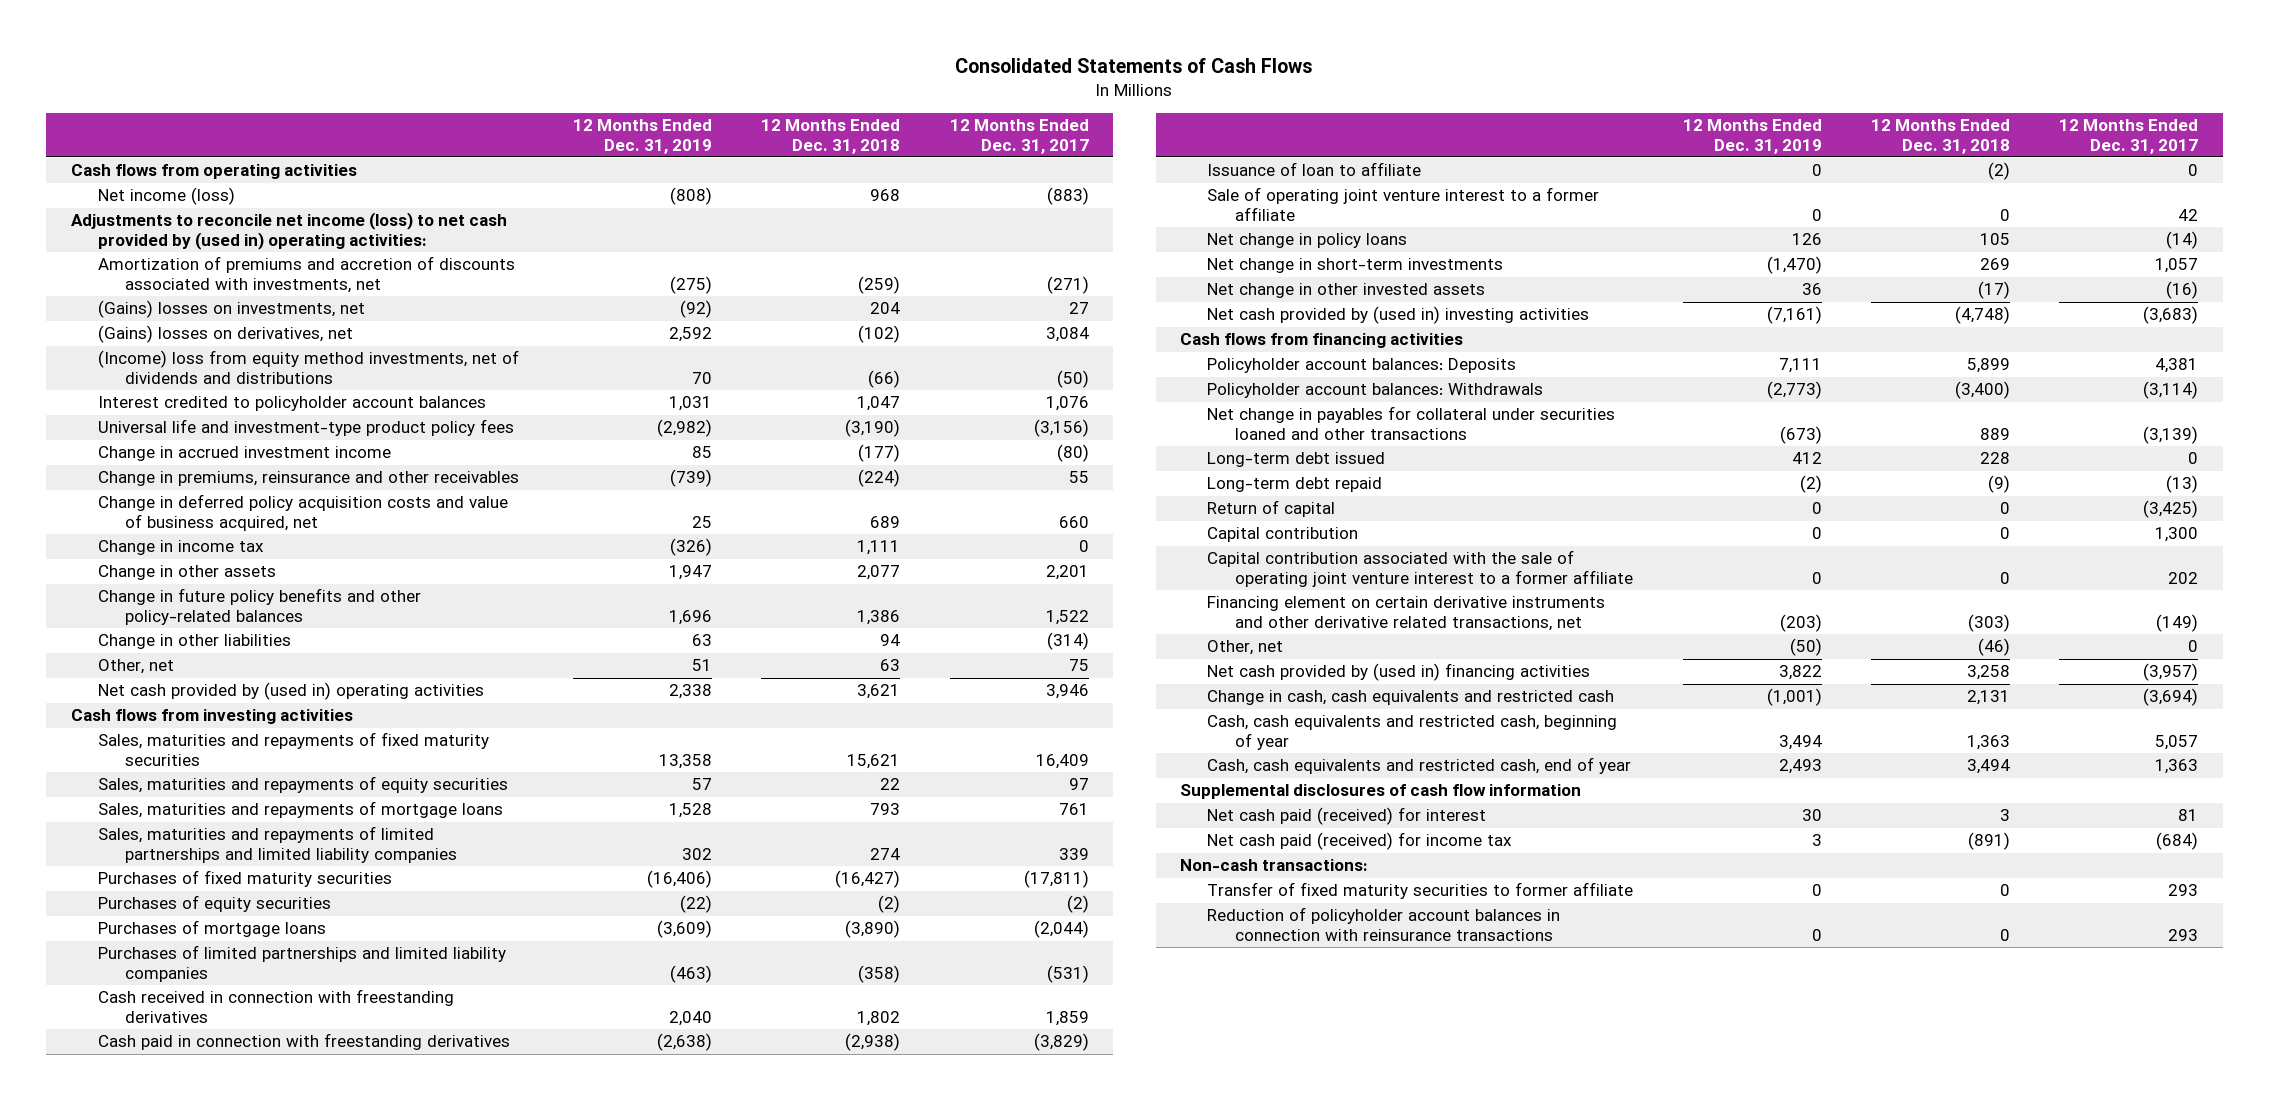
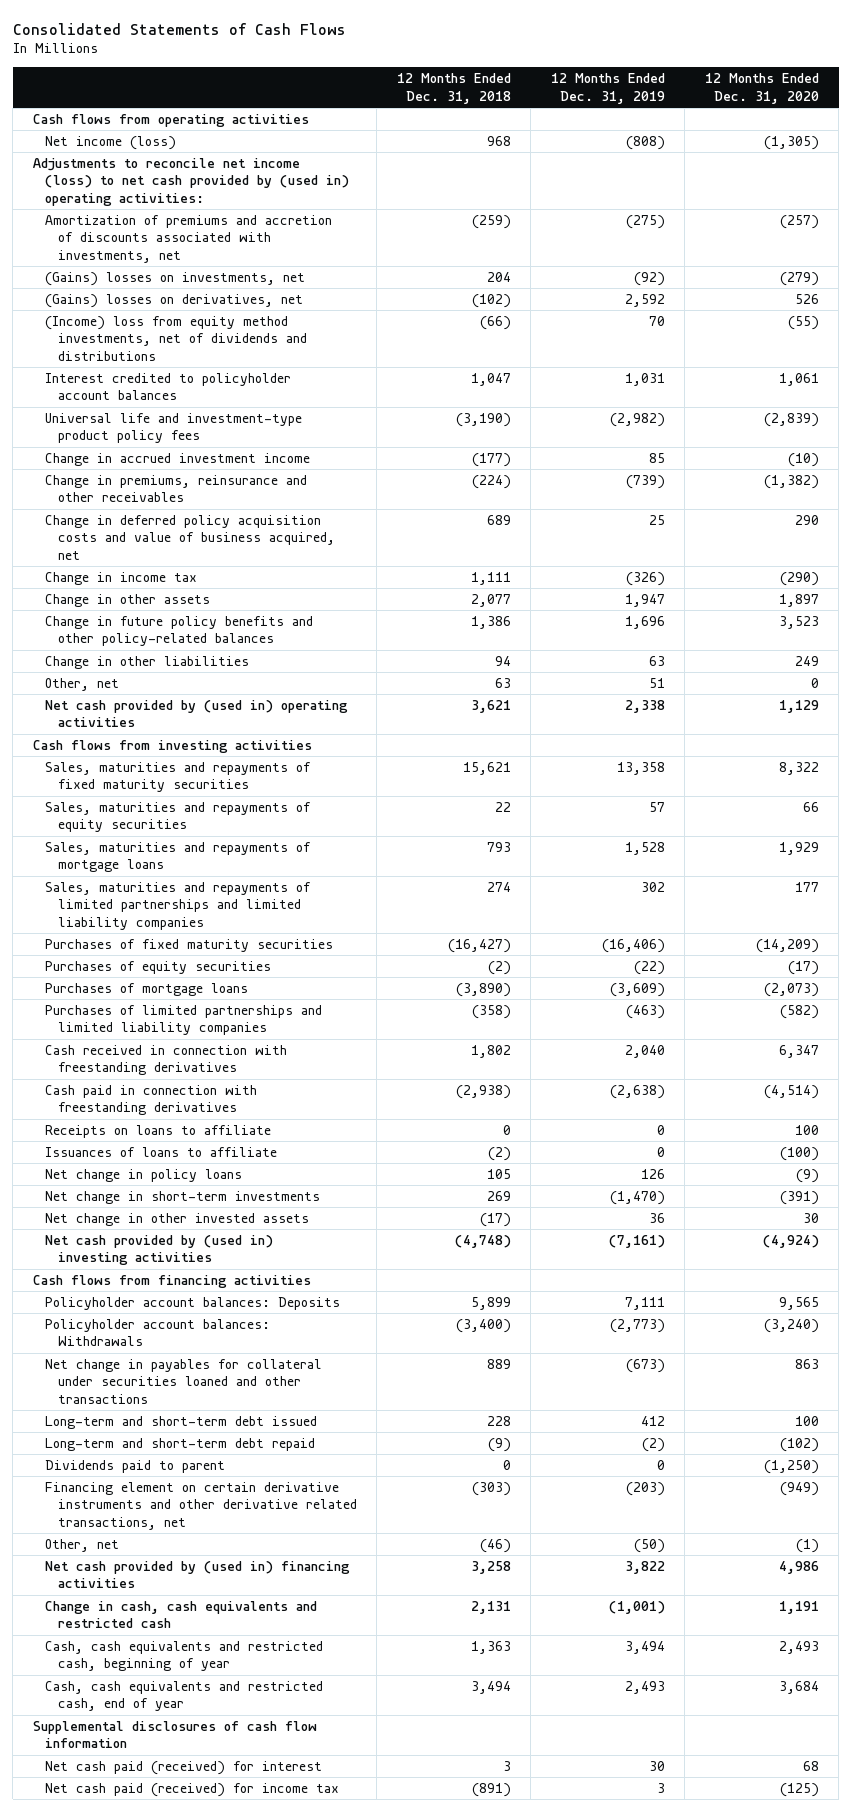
[949,118,1089,154] 12 Months Ended Dec. 31, 2017 -> none
none -> [704,73,819,104] 12 Months Ended Dec. 31, 2020
[1207,187,1600,221] Sale of operating joint venture interest to a former affiliate -> none
none -> [45,1125,272,1139] Receipts on loans to affiliate
[1207,162,1422,177] Issuance of loan to affiliate -> [45,1147,278,1158] Issuances of loans to affiliate
[1207,500,1336,518] Return of capital -> none
[1207,527,1359,543] Capital contribution -> none
[1207,550,1633,587] Capital contribution associated with the sale of operating joint venture interest to a former affiliate -> none
[1207,452,1386,468] Long-term debt issued -> [45,1416,318,1430] Long-term and short-term debt issued
[1207,477,1383,493] Long-term debt repaid -> [45,1438,316,1452] Long-term and short-term debt repaid
none -> [45,1460,226,1474] Dividends paid to parent
[1180,859,1369,872] Non-cash transactions: -> none
[1207,882,1634,900] Transfer of fixed maturity securities to former affiliate -> none
[1207,907,1561,941] Reduction of policyholder account balances in connection with reinsurance transactions -> none

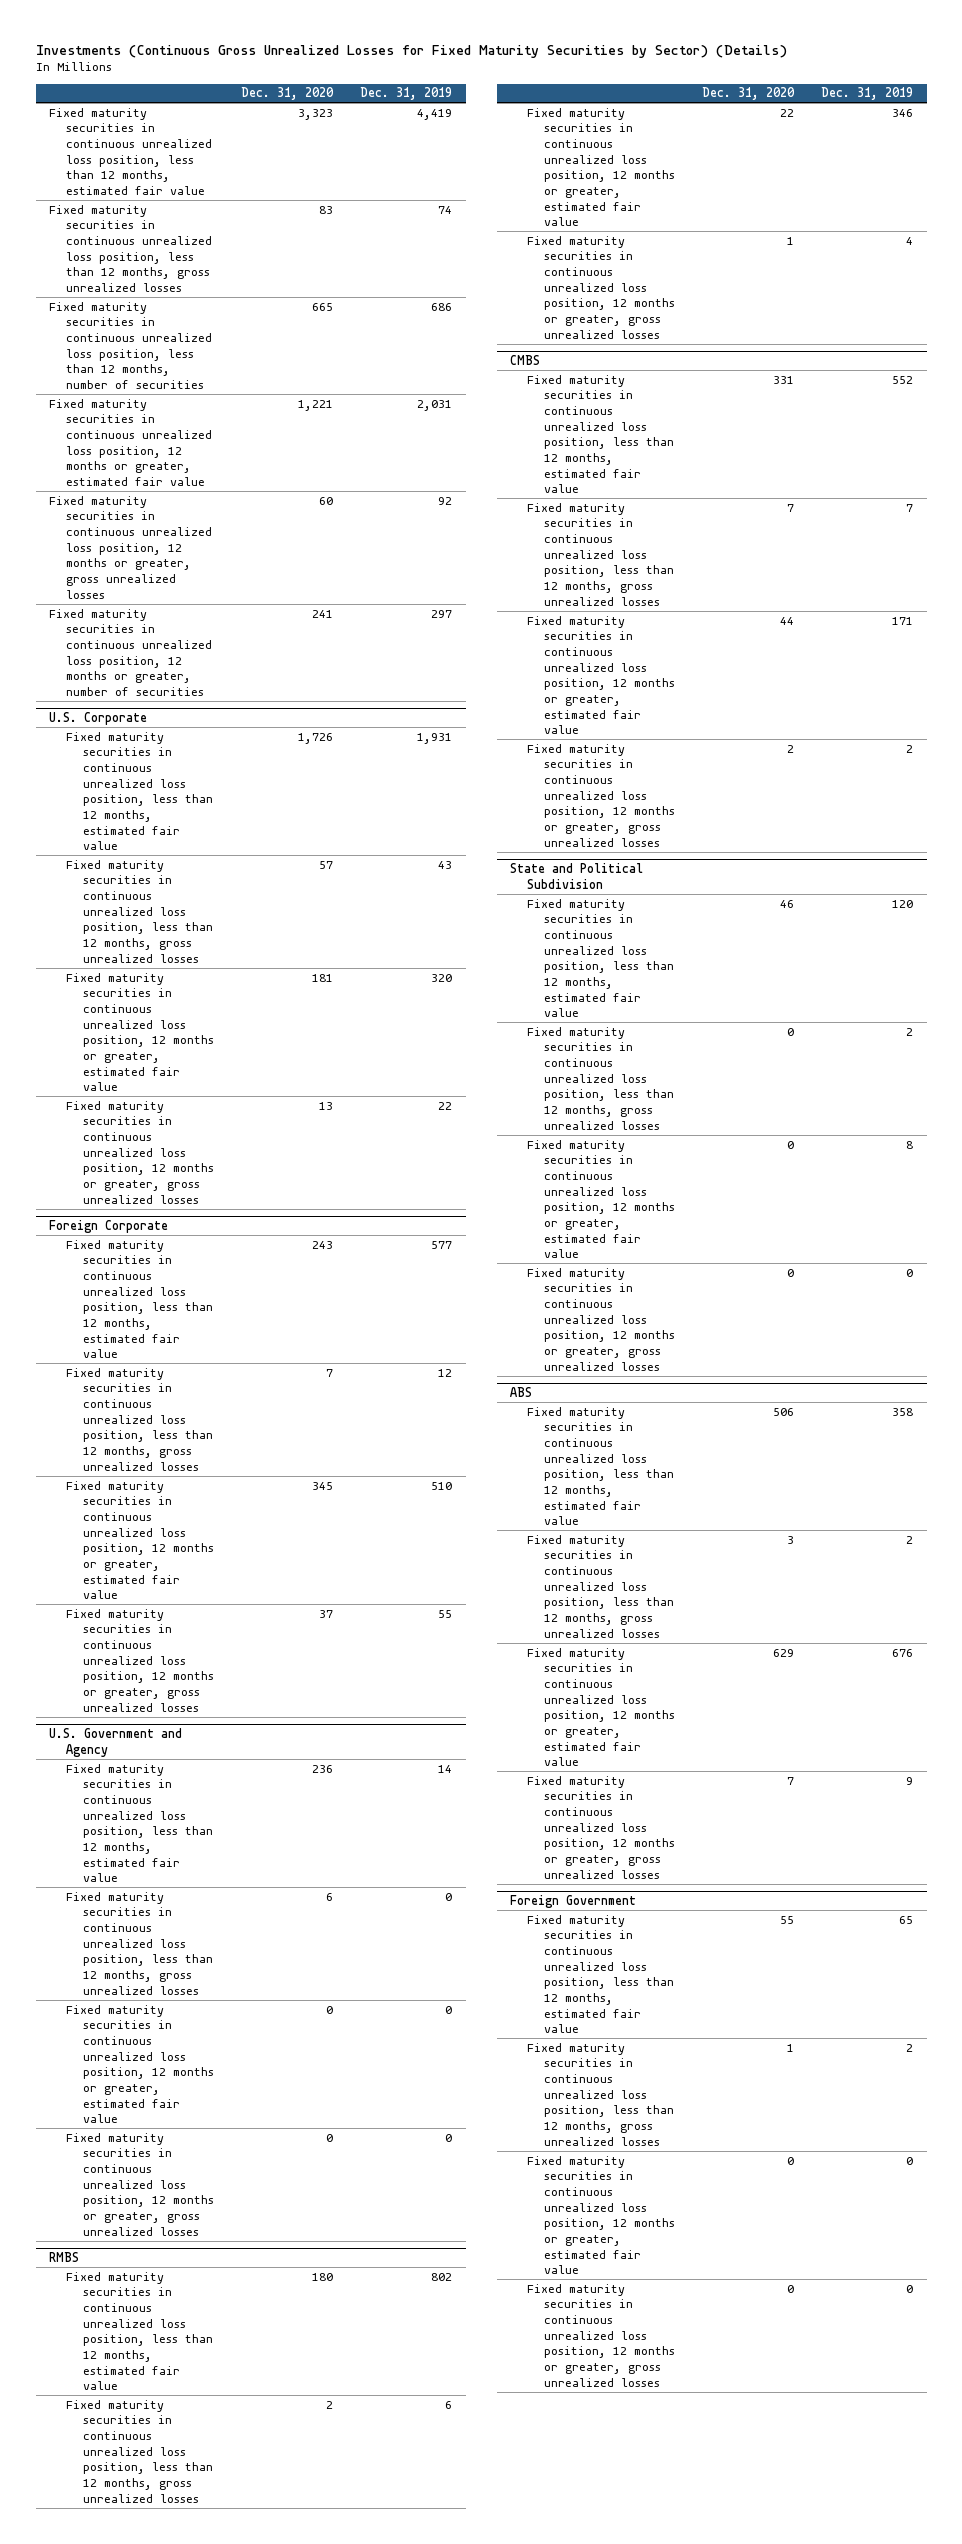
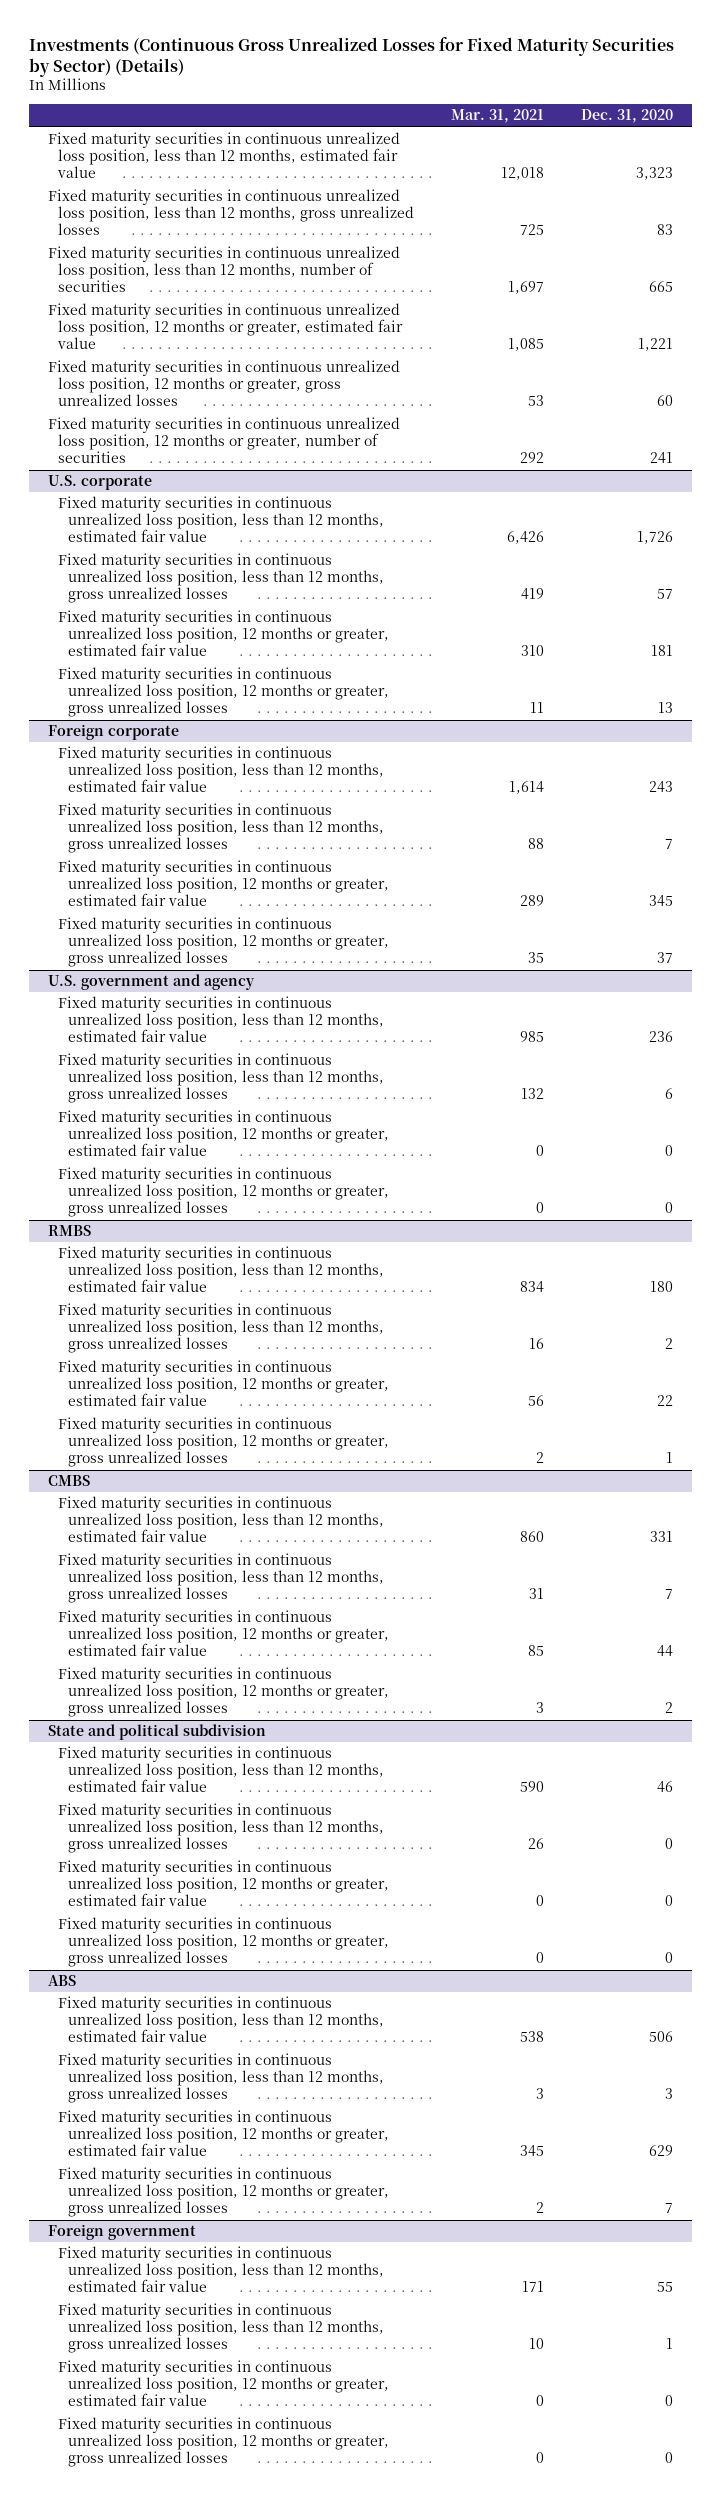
[360,87,453,101] Dec. 31, 2019 -> none
none -> [451,109,545,124] Mar. 31, 2021
[49,712,148,726] U.S. Corporate -> [47,475,152,491] U.S. corporate
[49,1220,169,1234] Foreign Corporate -> [47,724,179,741] Foreign corporate
[49,1728,183,1758] U.S. Government and Agency -> [47,974,255,991] U.S. government and agency
[510,863,644,890] State and Political Subdivision -> [47,1724,266,1741] State and political subdivision
[510,1895,637,1909] Foreign Government -> [47,2224,196,2241] Foreign government

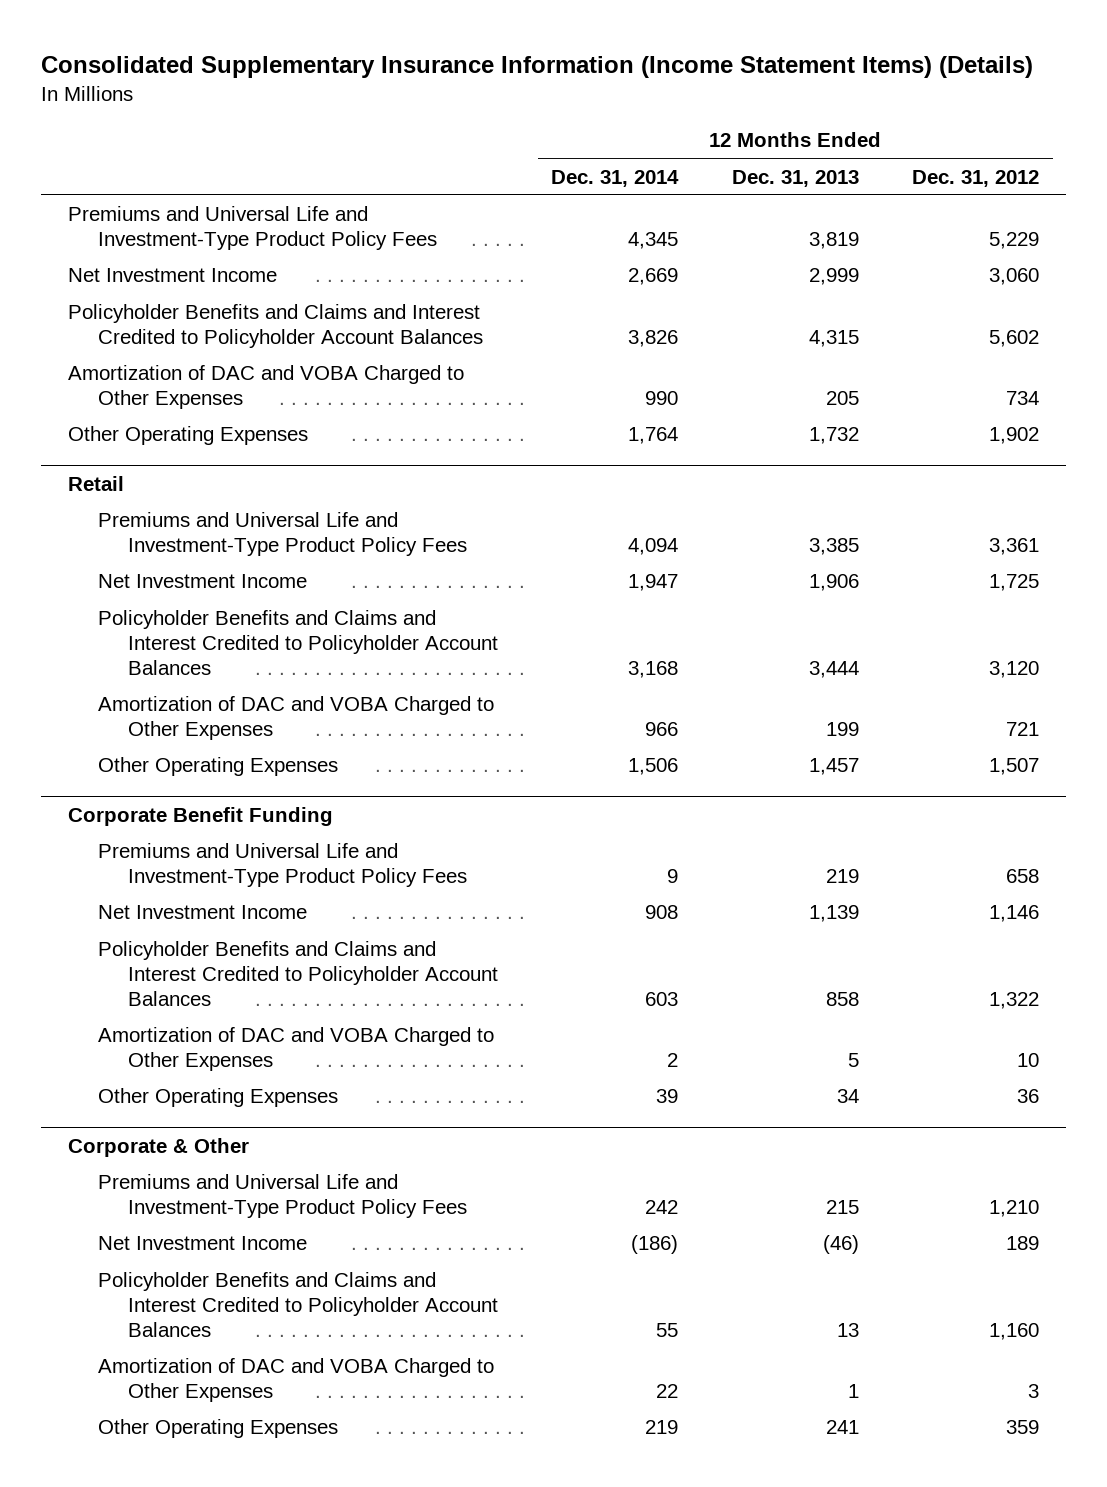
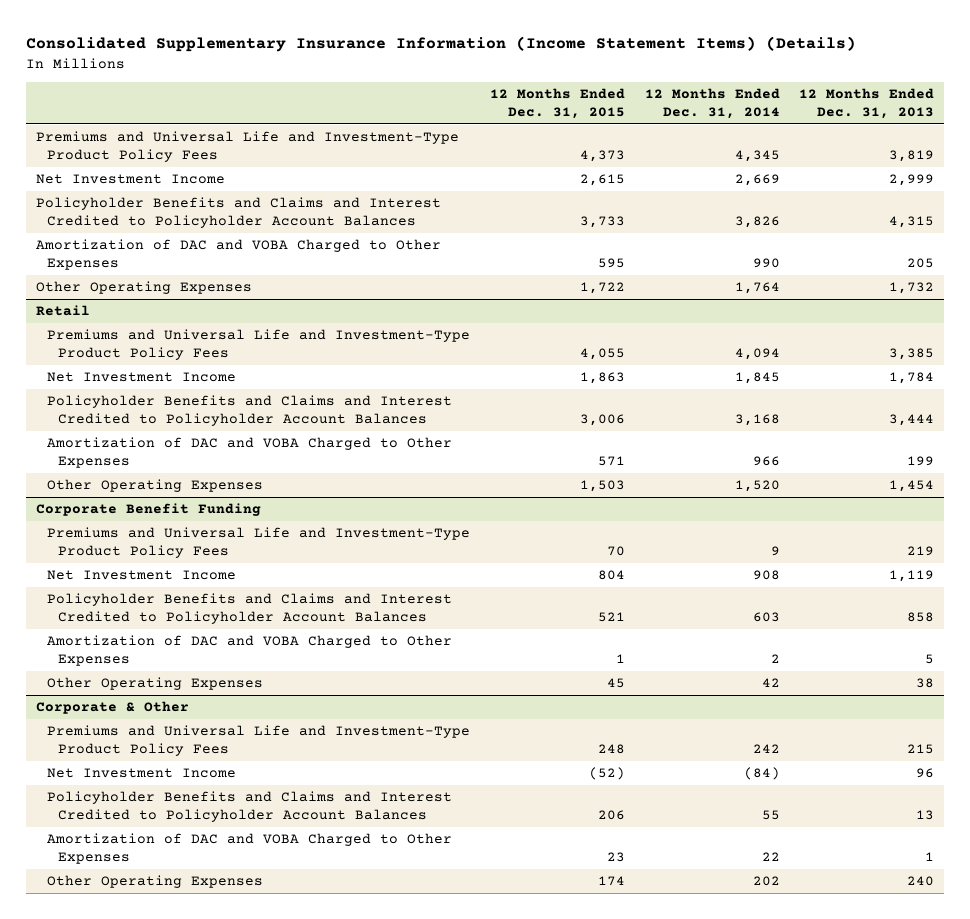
[912,169,1040,187] Dec. 31, 2012 -> none
none -> [489,88,625,120] 12 Months Ended Dec. 31, 2015
[628,574,679,592] 1,947 -> [734,372,780,385] 1,845
[808,574,859,592] 1,906 -> [889,372,935,385] 1,784
[628,758,679,776] 1,506 -> [734,480,780,493] 1,520
[808,758,859,776] 1,457 -> [889,480,935,493] 1,454
[808,905,859,923] 1,139 -> [889,570,935,583] 1,119
[656,1089,679,1104] 39 -> [761,678,780,688] 42
[836,1089,859,1104] 34 -> [916,678,935,689] 38
[631,1235,679,1255] (186) -> [743,767,780,781] (84)
[822,1235,859,1255] (46) -> [916,768,935,779] 96
[645,1420,679,1435] 219 -> [752,876,780,887] 202
[825,1420,859,1435] 241 -> [907,876,935,887] 240

